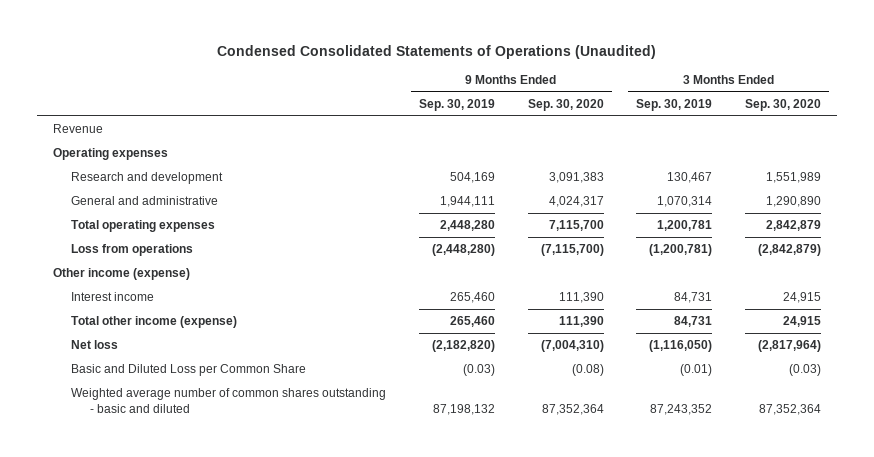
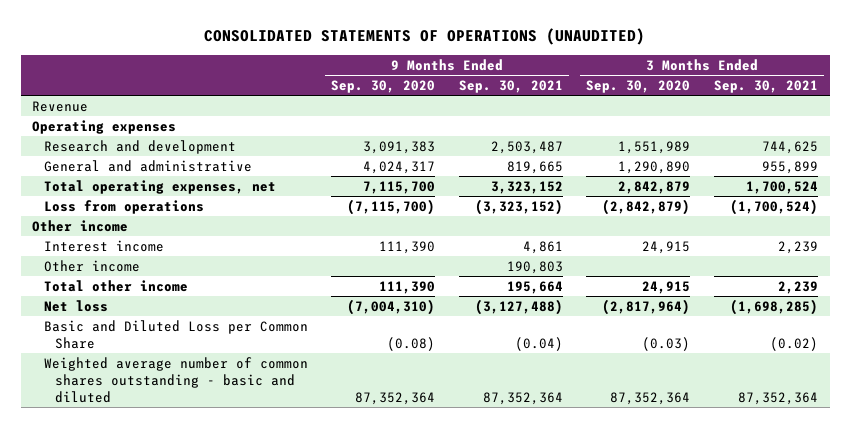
[216,44,656,59] Condensed Consolidated Statements of Operations (Unaudited) -> [204,28,646,46] CONSOLIDATED STATEMENTS OF OPERATIONS (UNAUDITED)
[419,98,496,111] Sep. 30, 2019 -> none
[636,98,713,111] Sep. 30, 2019 -> none
none -> [458,79,563,93] Sep. 30, 2021
none -> [713,79,818,93] Sep. 30, 2021
[71,220,216,233] Total operating expenses -> [43,179,276,194] Total operating expenses, net
[52,268,190,281] Other income (expense) -> [32,219,129,232] Other income
none -> [43,259,140,272] Other income
[71,316,238,329] Total other income (expense) -> [43,279,188,292] Total other income

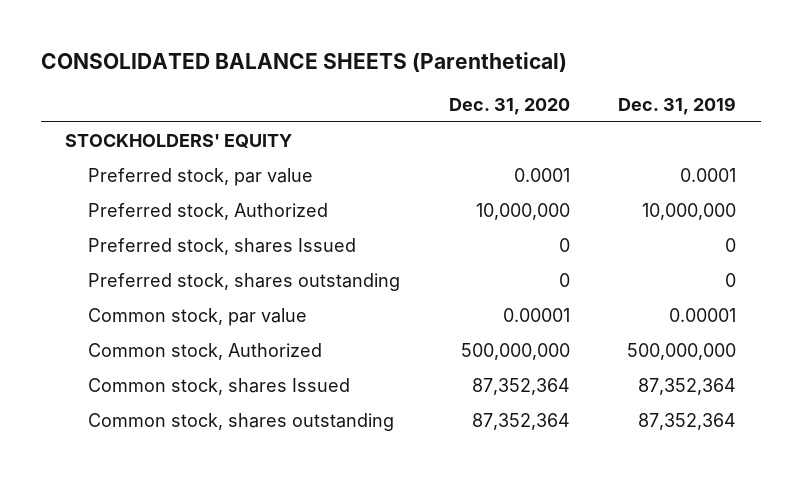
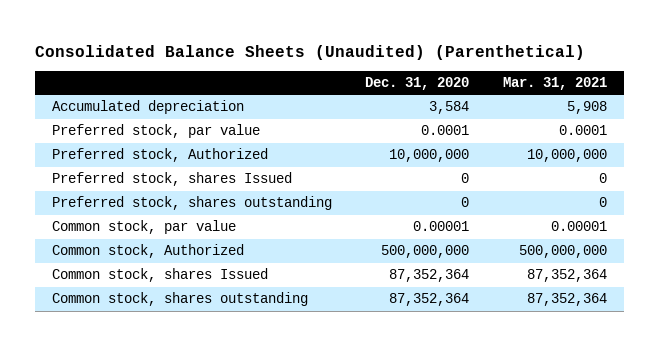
[40,52,567,73] CONSOLIDATED BALANCE SHEETS (Parenthetical) -> [34,44,585,60] Consolidated Balance Sheets (Unaudited) (Parenthetical)
[618,97,737,116] Dec. 31, 2019 -> none
none -> [503,77,608,91] Mar. 31, 2021
[65,133,293,148] STOCKHOLDERS' EQUITY -> none
none -> [51,100,244,115] Accumulated depreciation

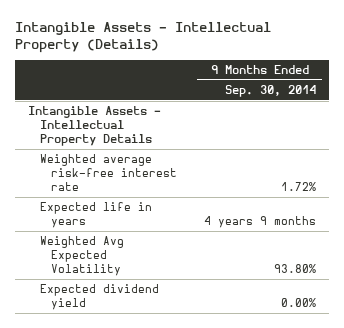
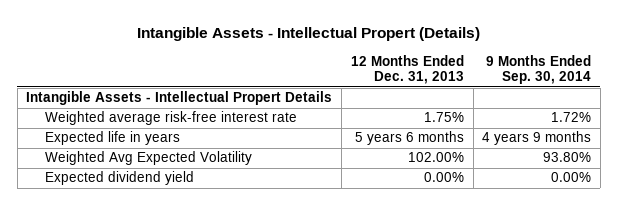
[15,21,272,53] Intangible Assets - Intellectual Property (Details) -> [136,26,480,41] Intangible Assets - Intellectual Propert (Details)
none -> [350,54,464,85] 12 Months Ended Dec. 31, 2013
[28,106,162,147] Intangible Assets - Intellectual Property Details -> [26,91,333,106] Intangible Assets - Intellectual Propert Details

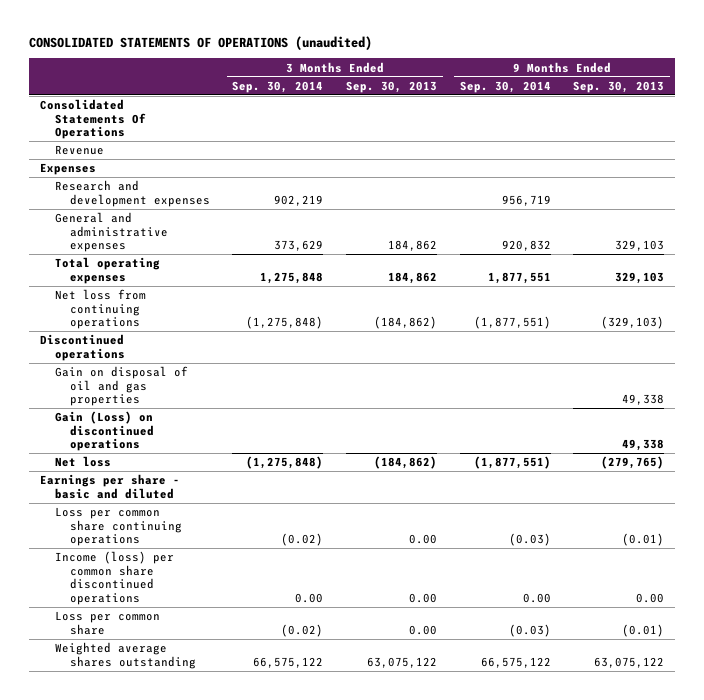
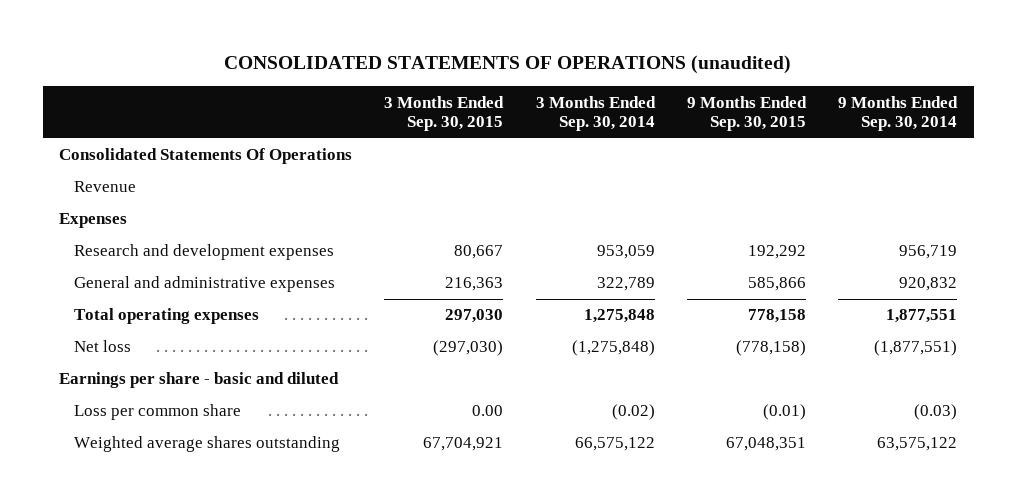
[345,80,437,93] Sep. 30, 2013 -> none
[573,80,665,93] Sep. 30, 2013 -> none
none -> [384,95,505,132] 3 Months Ended Sep. 30, 2015
none -> [687,95,808,132] 9 Months Ended Sep. 30, 2015
[274,194,324,206] 902,219 -> [596,245,655,260] 953,059
[274,240,324,252] 373,629 -> [596,277,655,292] 322,789
[55,289,147,330] Net loss from continuing operations -> none
[40,334,126,361] Discontinued operations -> none
[55,366,189,407] Gain on disposal of oil and gas properties -> none
[55,411,154,452] Gain (Loss) on discontinued operations -> none
[55,507,182,547] Loss per common share continuing operations -> none
[55,551,175,605] Income (loss) per common share discontinued operations -> none
[480,656,551,668] 66,575,122 -> [877,437,958,452] 63,575,122

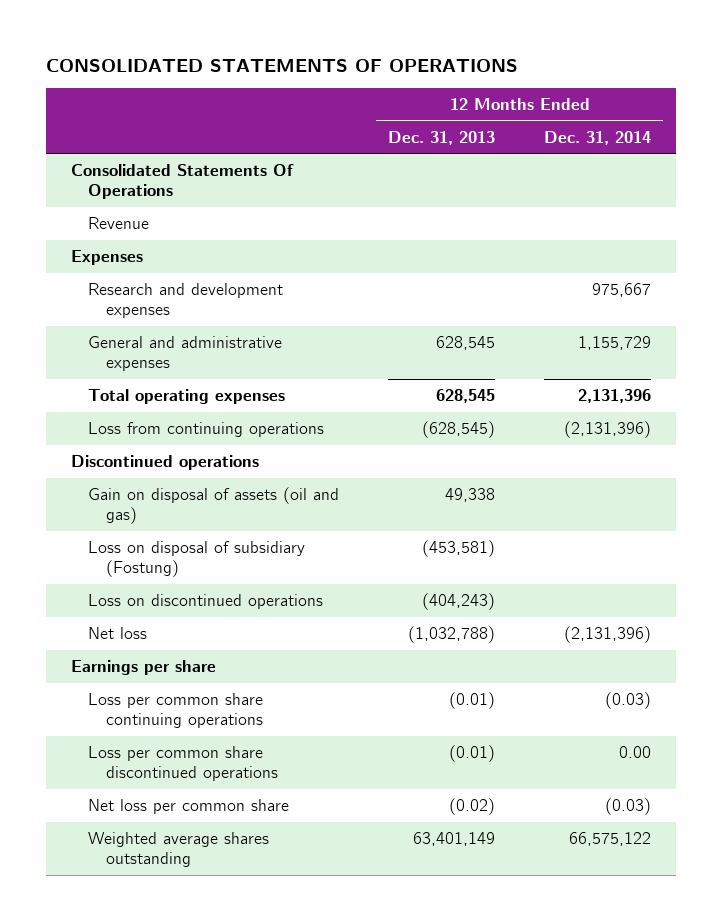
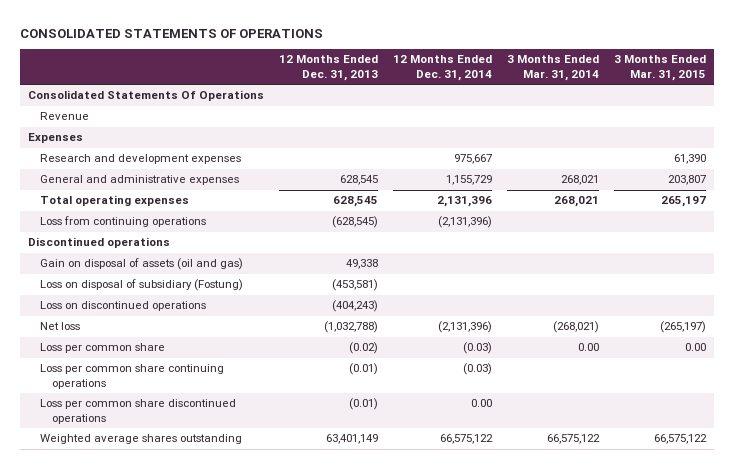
none -> [506,55,599,81] 3 Months Ended Mar. 31, 2014
none -> [614,55,707,81] 3 Months Ended Mar. 31, 2015
[70,659,216,675] Earnings per share -> none
none -> [39,343,165,354] Loss per common share
[88,798,290,814] Net loss per common share -> none

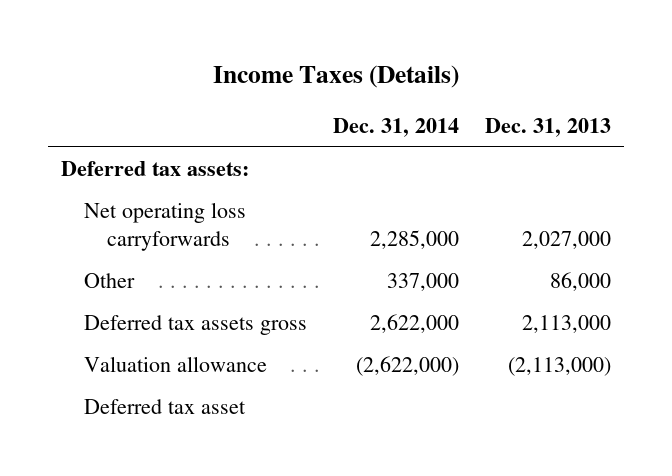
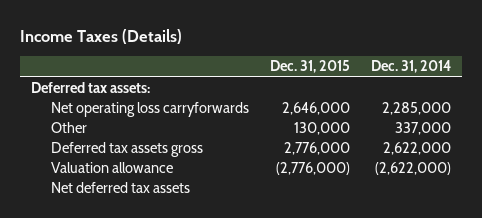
[485,118,612,138] Dec. 31, 2013 -> none
none -> [269,60,350,74] Dec. 31, 2015
[84,399,247,415] Deferred tax asset -> [50,182,190,194] Net deferred tax assets

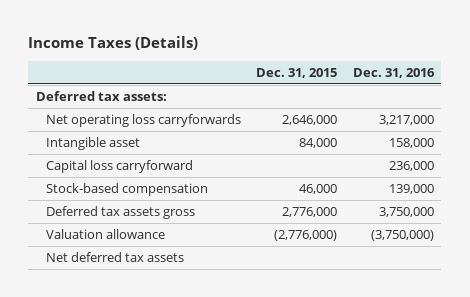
[371,60,452,74] Dec. 31, 2014 -> none
none -> [352,67,435,78] Dec. 31, 2016
[50,122,87,134] Other -> none
none -> [46,136,141,150] Intangible asset
none -> [46,159,194,173] Capital loss carryforward
none -> [46,182,209,196] Stock-based compensation

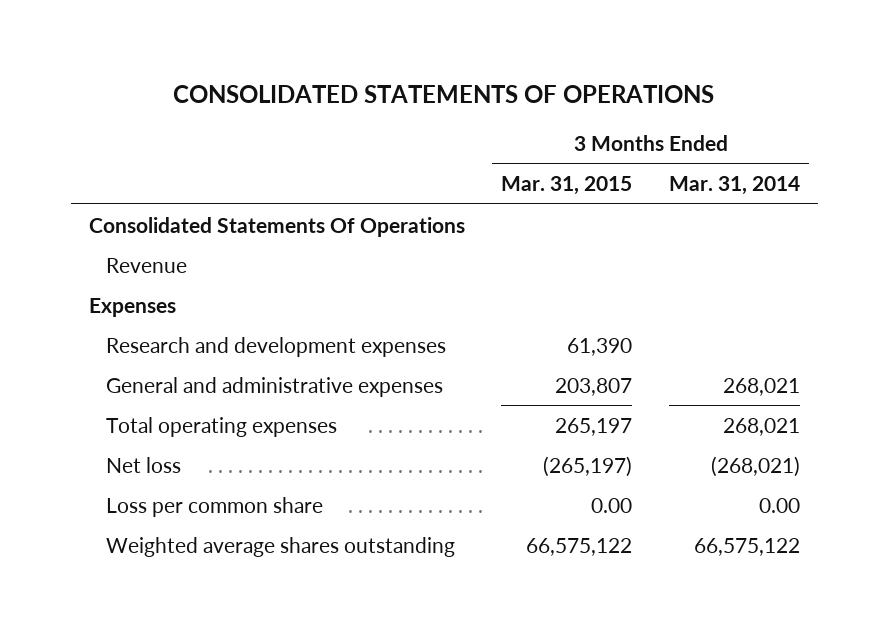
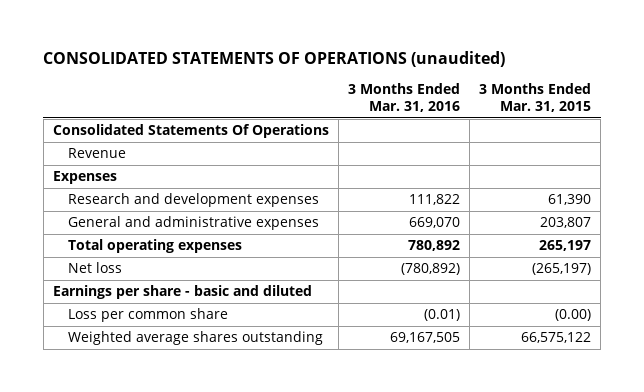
[173,84,715,103] CONSOLIDATED STATEMENTS OF OPERATIONS -> [43,51,506,68] CONSOLIDATED STATEMENTS OF OPERATIONS (unaudited)
[668,176,800,196] Mar. 31, 2014 -> none
none -> [348,83,461,113] 3 Months Ended Mar. 31, 2016
none -> [52,285,312,300] Earnings per share - basic and diluted
[591,497,633,513] 0.00 -> [555,309,592,322] (0.00)

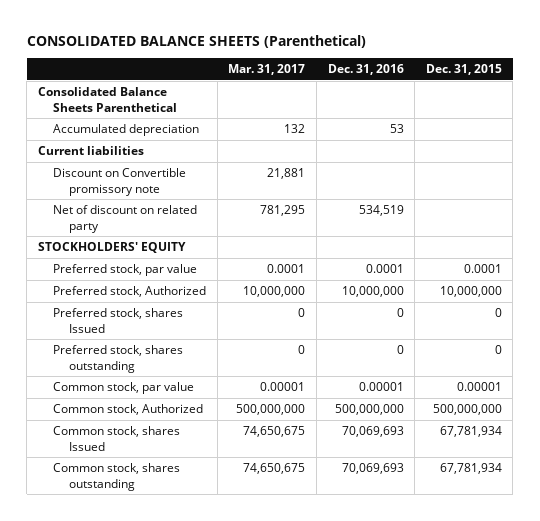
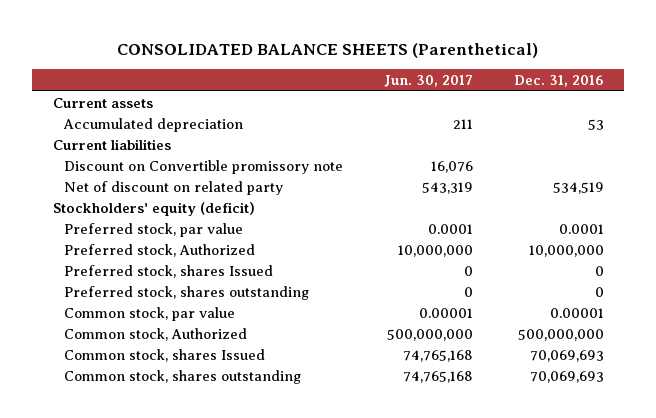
[228,64,306,76] Mar. 31, 2017 -> none
[425,64,502,76] Dec. 31, 2015 -> none
none -> [383,75,473,88] Jun. 30, 2017
[37,87,178,112] Consolidated Balance Sheets Parenthetical -> none
none -> [52,97,153,108] Current assets
[37,242,186,254] STOCKHOLDERS' EQUITY -> [52,201,255,216] Stockholders' equity (deficit)

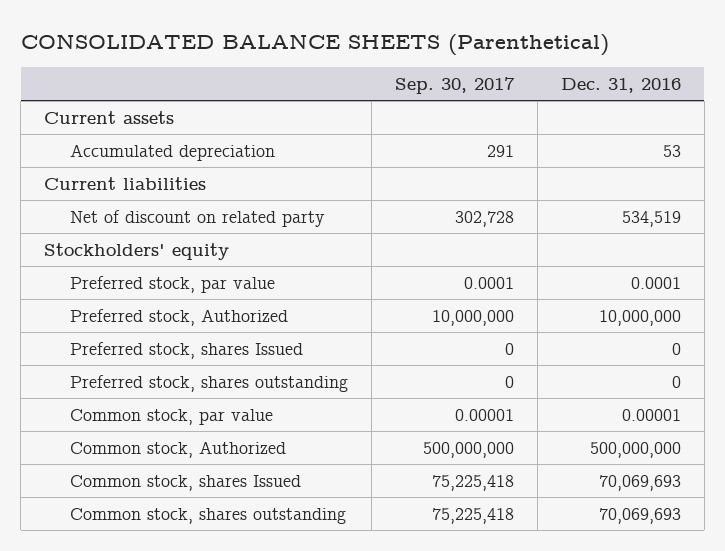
[383,75,473,88] Jun. 30, 2017 -> none
none -> [394,76,515,94] Sep. 30, 2017
[63,159,343,174] Discount on Convertible promissory note -> none
[52,201,255,216] Stockholders' equity (deficit) -> [44,242,230,260] Stockholders' equity

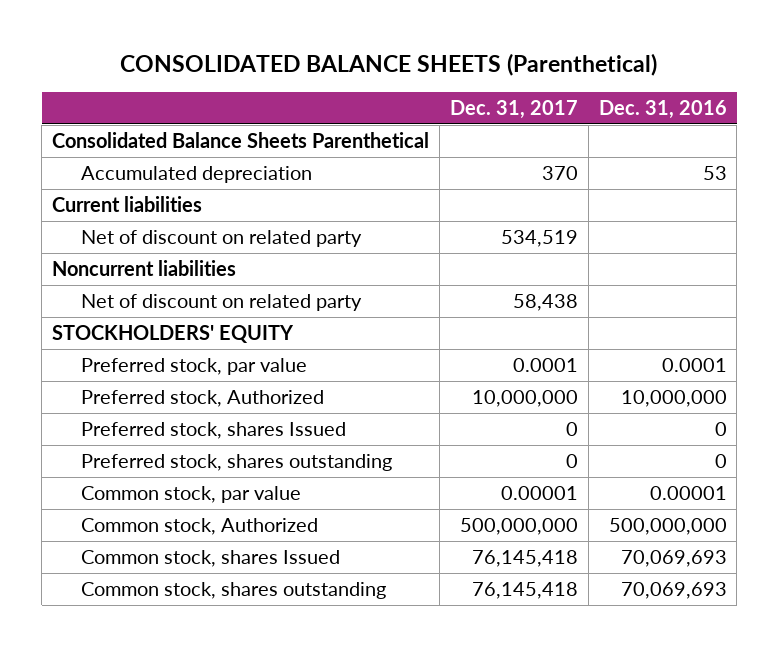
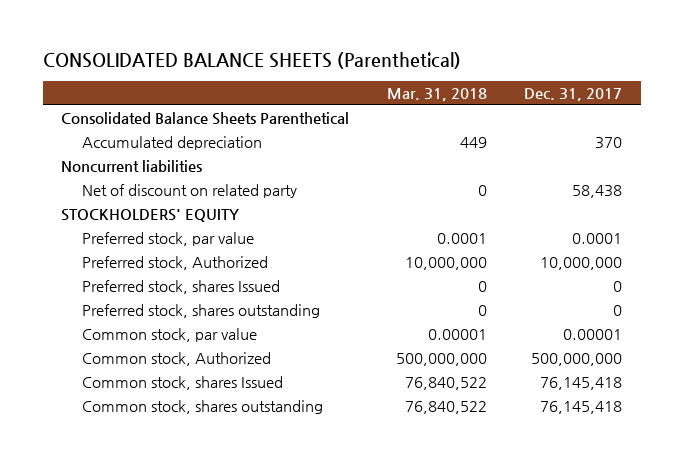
[598,99,727,119] Dec. 31, 2016 -> none
none -> [386,88,487,102] Mar. 31, 2018
[52,195,203,212] Current liabilities -> none
[81,229,363,247] Net of discount on related party -> none

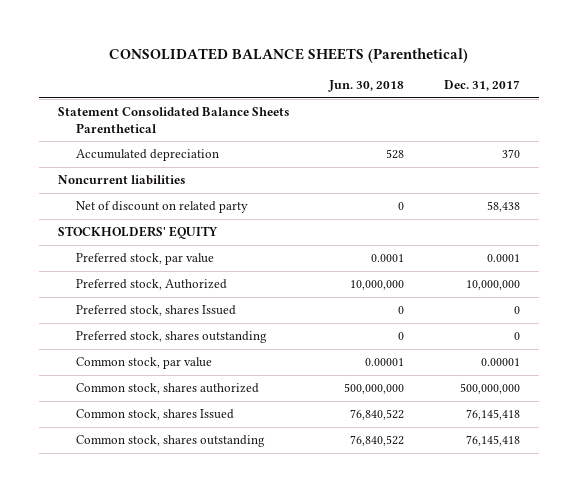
[386,88,487,102] Mar. 31, 2018 -> none
none -> [328,80,405,93] Jun. 30, 2018
[61,112,350,126] Consolidated Balance Sheets Parenthetical -> [58,107,291,133] Statement Consolidated Balance Sheets Parenthetical
[81,352,271,367] Common stock, Authorized -> [76,383,260,395] Common stock, shares authorized

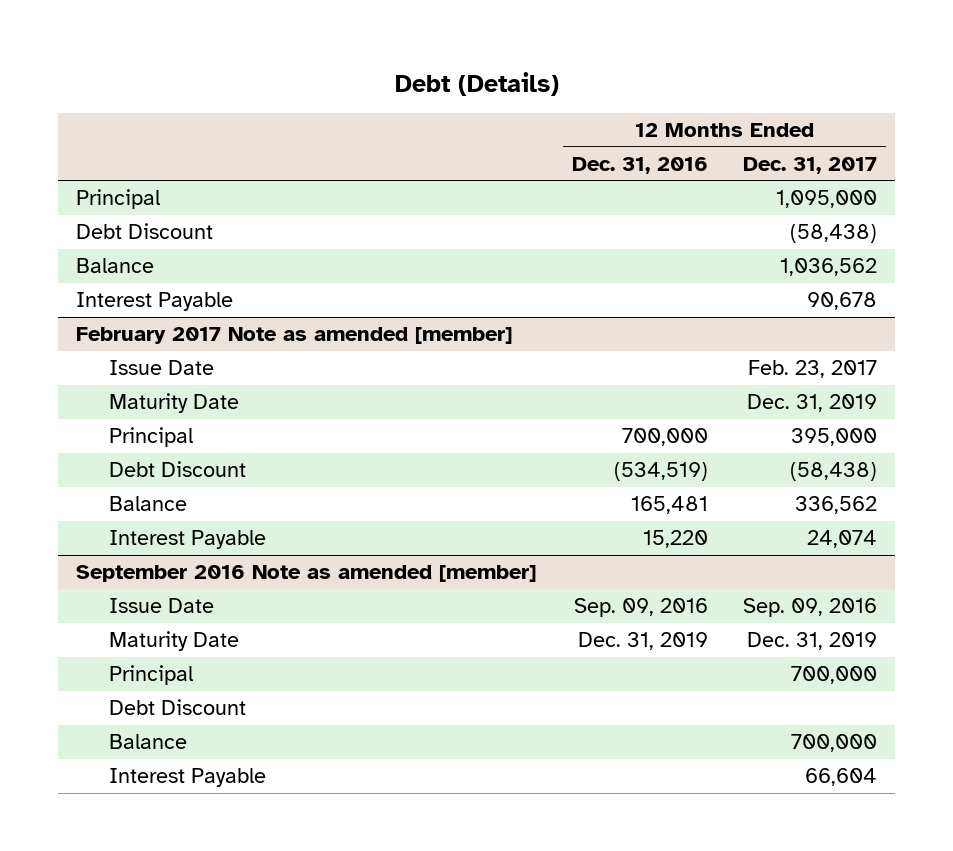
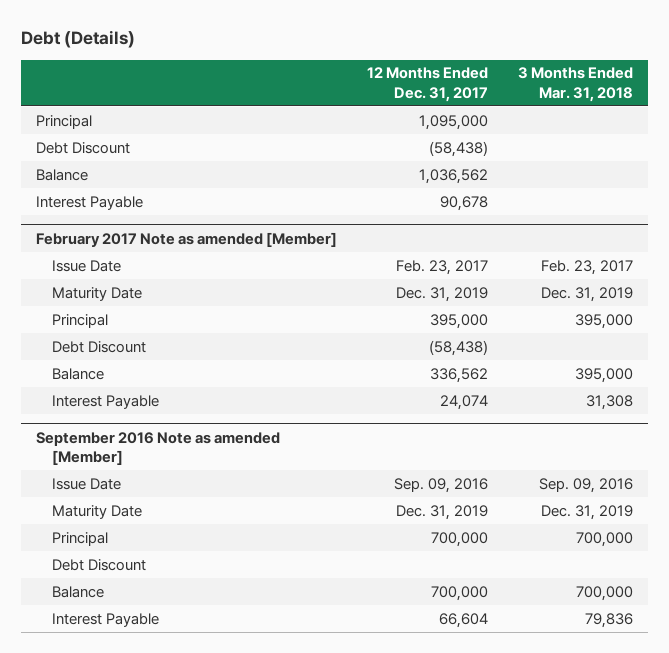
[571,156,708,174] Dec. 31, 2016 -> none
none -> [517,67,633,102] 3 Months Ended Mar. 31, 2018
[76,327,513,345] February 2017 Note as amended [member] -> [35,231,337,247] February 2017 Note as amended [Member]
[76,565,537,583] September 2016 Note as amended [member] -> [35,431,280,466] September 2016 Note as amended [Member]

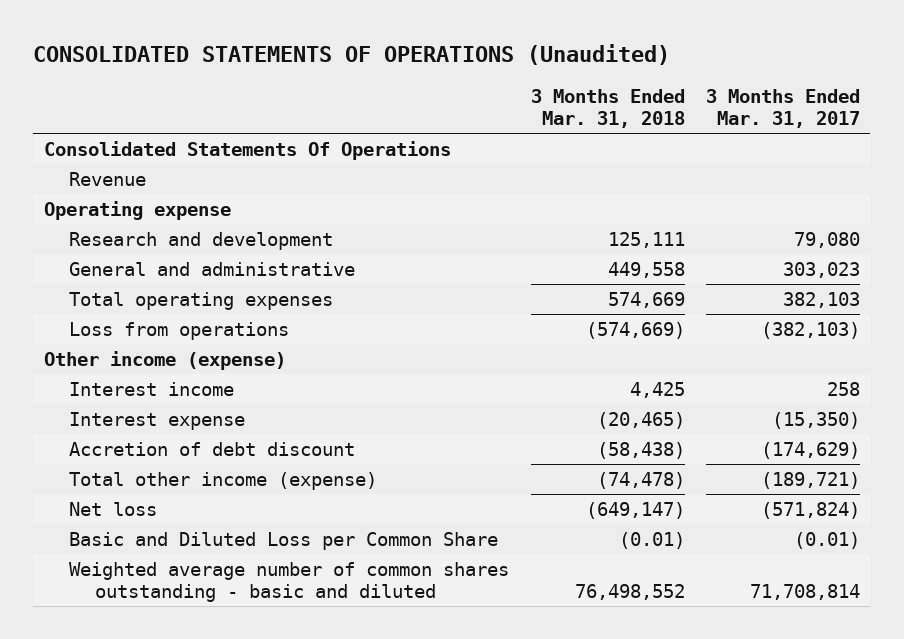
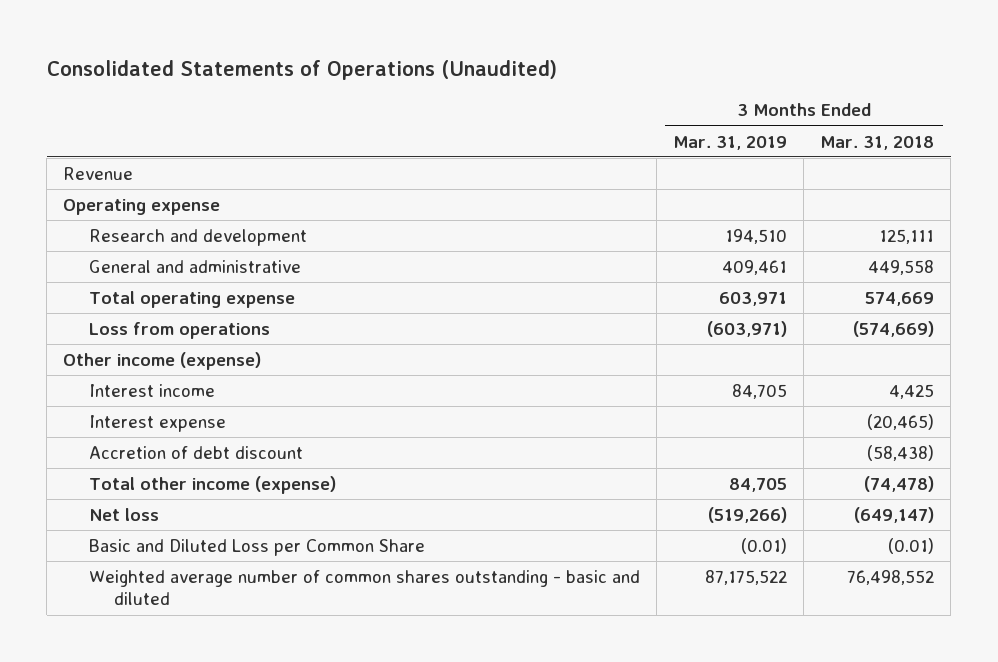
[33,44,671,66] CONSOLIDATED STATEMENTS OF OPERATIONS (Unaudited) -> [46,59,557,80] Consolidated Statements of Operations (Unaudited)
[705,89,860,128] 3 Months Ended Mar. 31, 2017 -> none
none -> [673,135,788,150] Mar. 31, 2019
[44,140,452,160] Consolidated Statements Of Operations -> none
[69,291,334,310] Total operating expenses -> [88,290,295,308] Total operating expense

